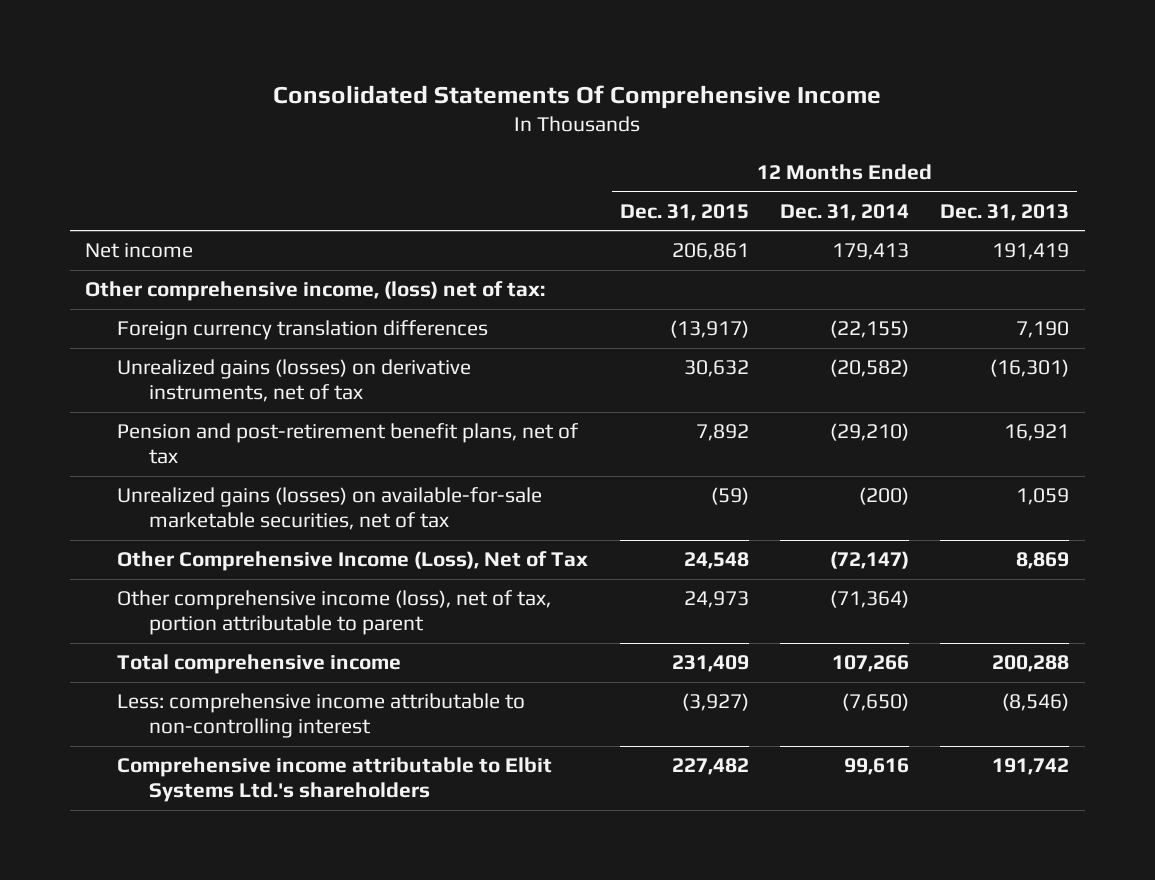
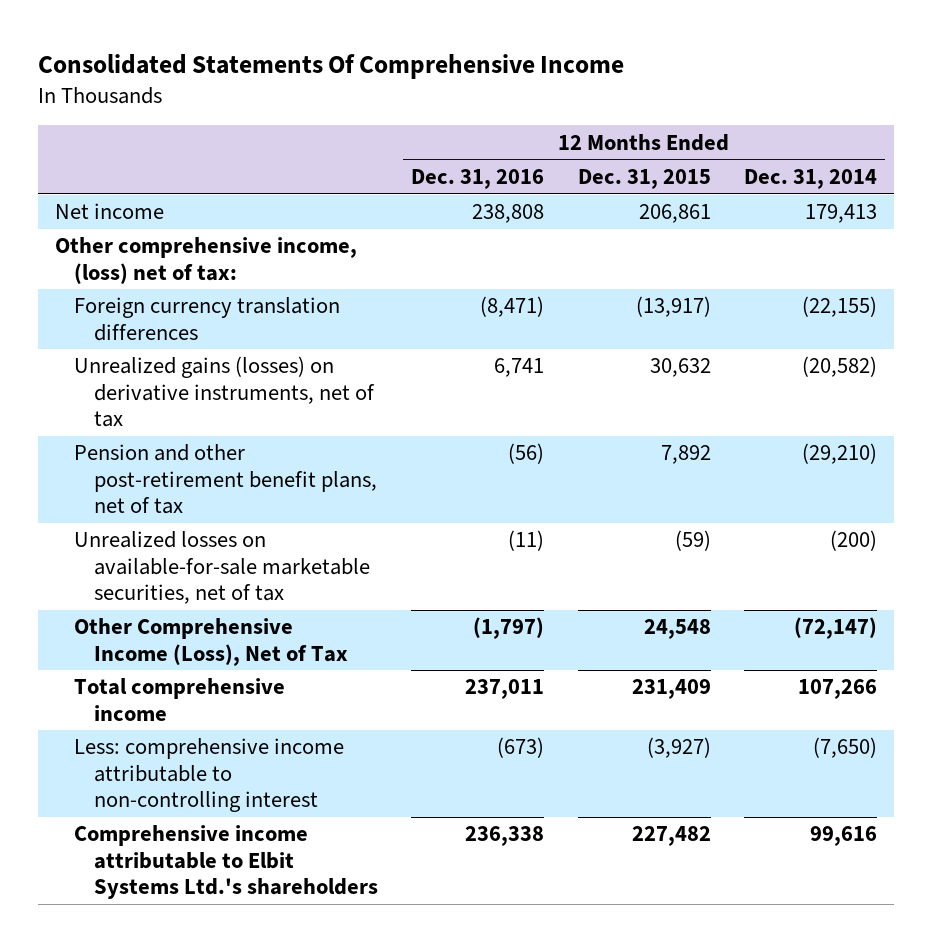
[940,203,1070,221] Dec. 31, 2013 -> none
none -> [411,168,545,189] Dec. 31, 2016
[117,423,580,464] Pension and post-retirement benefit plans, net of tax -> [74,444,378,515] Pension and other post-retirement benefit plans, net of tax
[117,487,543,530] Unrealized gains (losses) on available-for-sale marketable securities, net of tax -> [74,531,371,605] Unrealized losses on available-for-sale marketable securities, net of tax
[117,590,552,635] Other comprehensive income (loss), net of tax, portion attributable to parent -> none

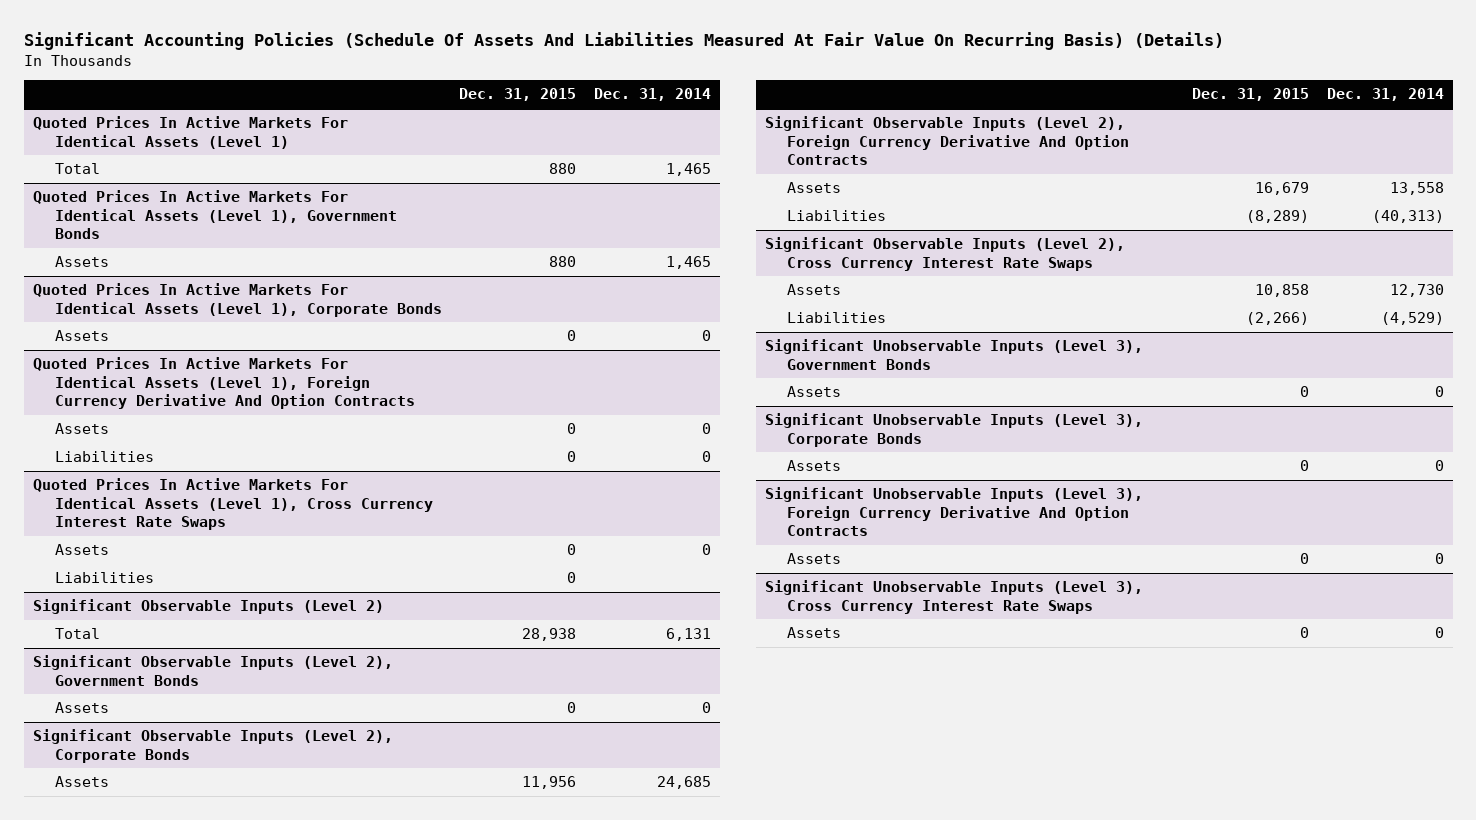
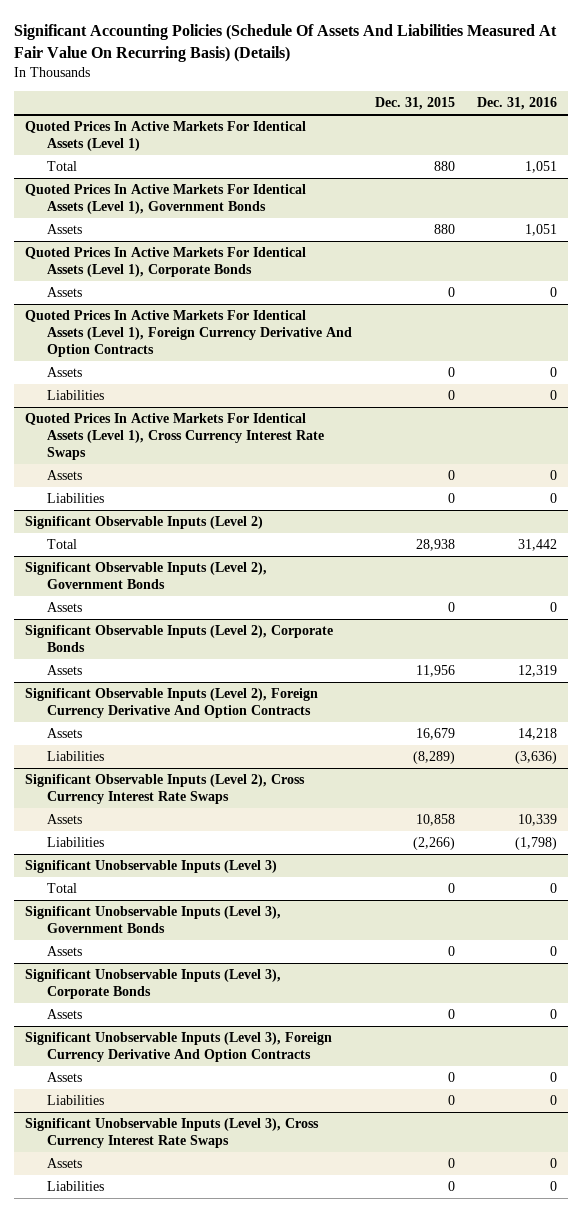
[594,88,712,102] Dec. 31, 2014 -> none
none -> [476,97,557,111] Dec. 31, 2016
none -> [24,860,277,874] Significant Unobservable Inputs (Level 3)
none -> [47,883,78,894] Total
none -> [47,1095,105,1106] Liabilities
none -> [47,1181,105,1192] Liabilities

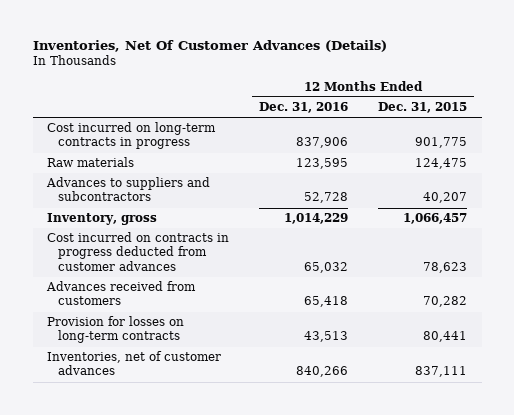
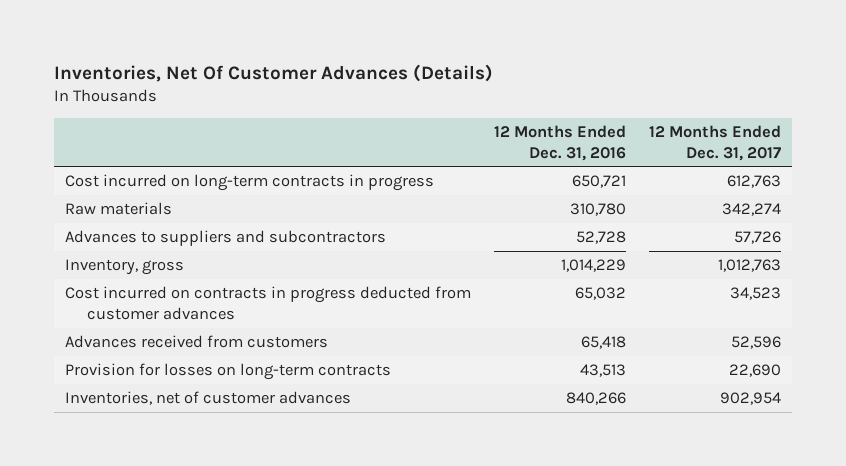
[377,102,467,114] Dec. 31, 2015 -> none
none -> [648,124,781,161] 12 Months Ended Dec. 31, 2017
[296,137,349,149] 837,906 -> [571,174,626,188] 650,721
[296,158,349,170] 123,595 -> [569,202,626,216] 310,780

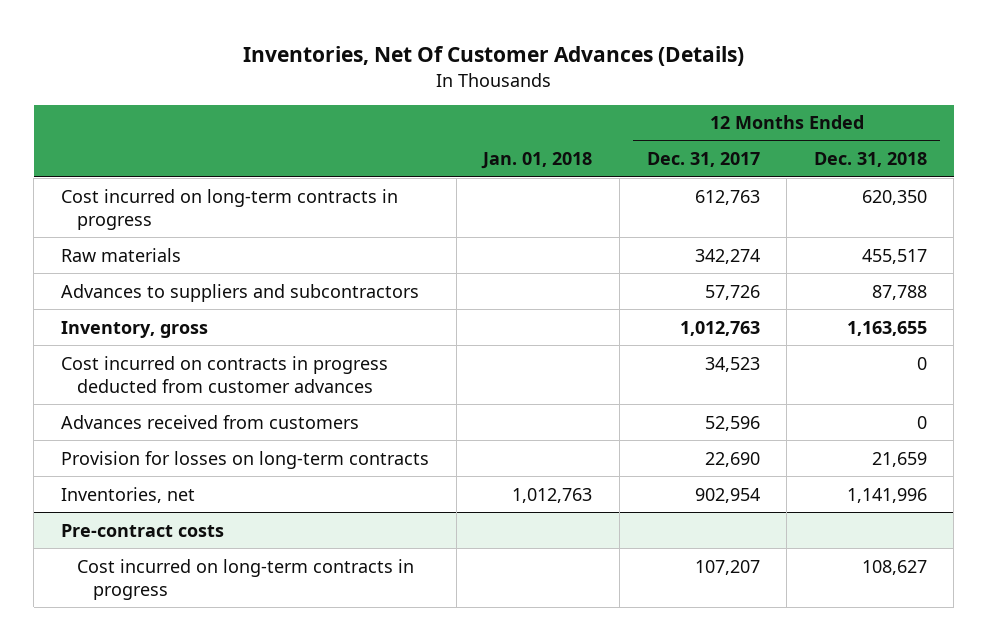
[493,124,626,161] 12 Months Ended Dec. 31, 2016 -> none
none -> [481,152,593,170] Jan. 01, 2018
none -> [813,152,927,168] Dec. 31, 2018
[65,390,352,405] Inventories, net of customer advances -> [61,486,196,503] Inventories, net
none -> [61,523,225,537] Pre-contract costs
none -> [77,558,415,600] Cost incurred on long-term contracts in progress

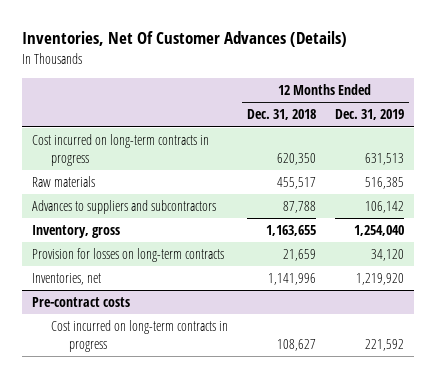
[481,152,593,170] Jan. 01, 2018 -> none
[646,152,760,168] Dec. 31, 2017 -> none
none -> [335,109,405,121] Dec. 31, 2019
[61,355,389,393] Cost incurred on contracts in progress deducted from customer advances -> none
[61,414,360,429] Advances received from customers -> none

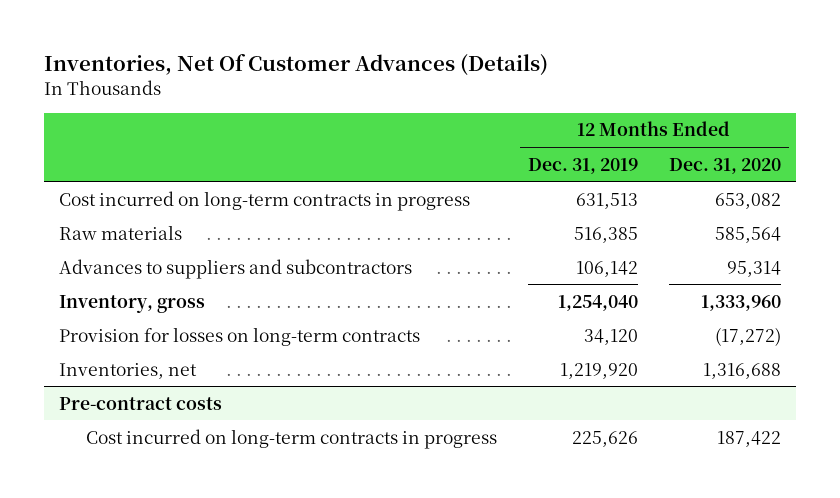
[246,109,316,121] Dec. 31, 2018 -> none
none -> [668,157,781,174] Dec. 31, 2020
[365,338,405,351] 221,592 -> [571,430,638,447] 225,626

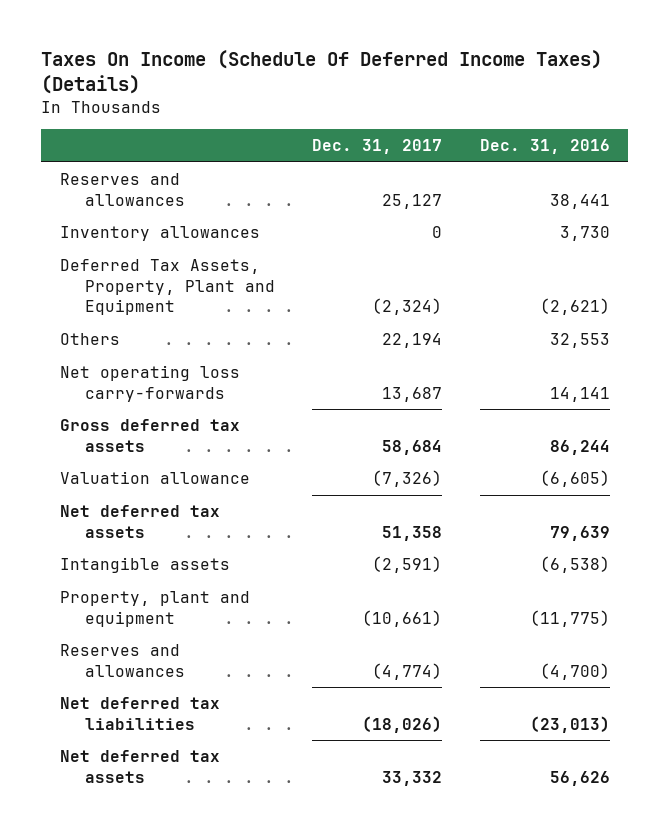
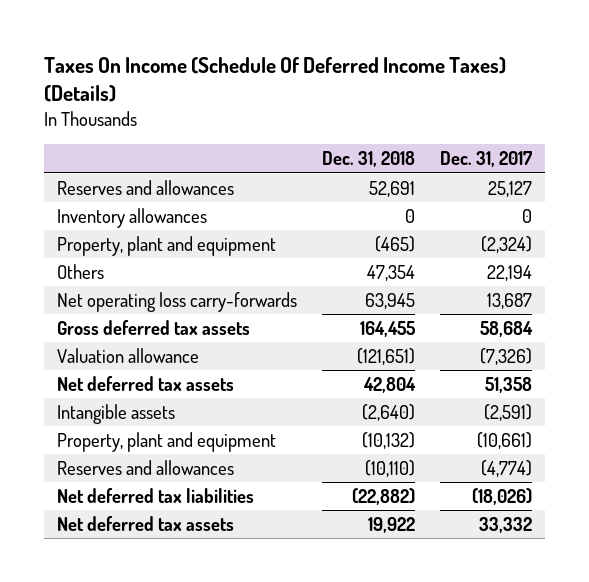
[479,139,610,155] Dec. 31, 2016 -> none
none -> [321,151,415,168] Dec. 31, 2018
[59,259,275,316] Deferred Tax Assets, Property, Plant and Equipment -> [56,235,276,256] Property, plant and equipment

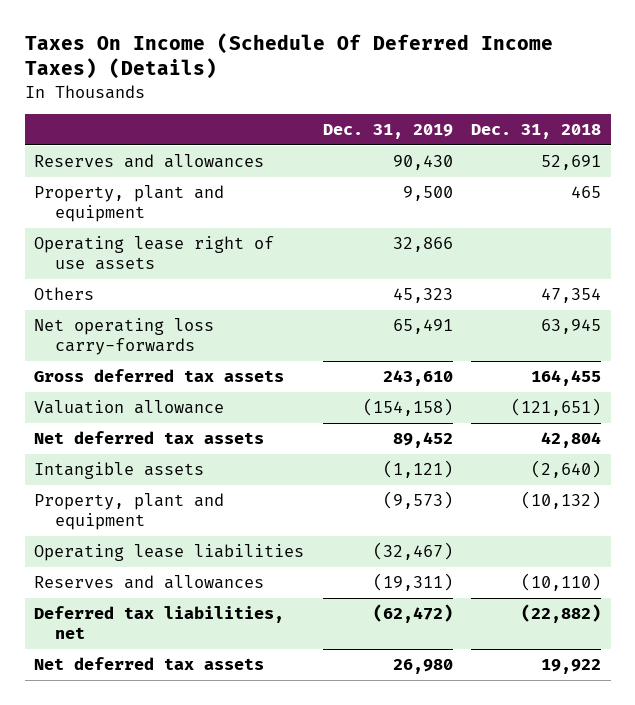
[440,151,533,168] Dec. 31, 2017 -> none
none -> [322,124,453,140] Dec. 31, 2019
[56,207,207,228] Inventory allowances -> none
[374,235,415,252] (465) -> [571,186,602,199] 465
none -> [33,236,274,271] Operating lease right of use assets
none -> [33,544,304,562] Operating lease liabilities
[56,487,254,503] Net deferred tax liabilities -> [33,606,284,640] Deferred tax liabilities, net

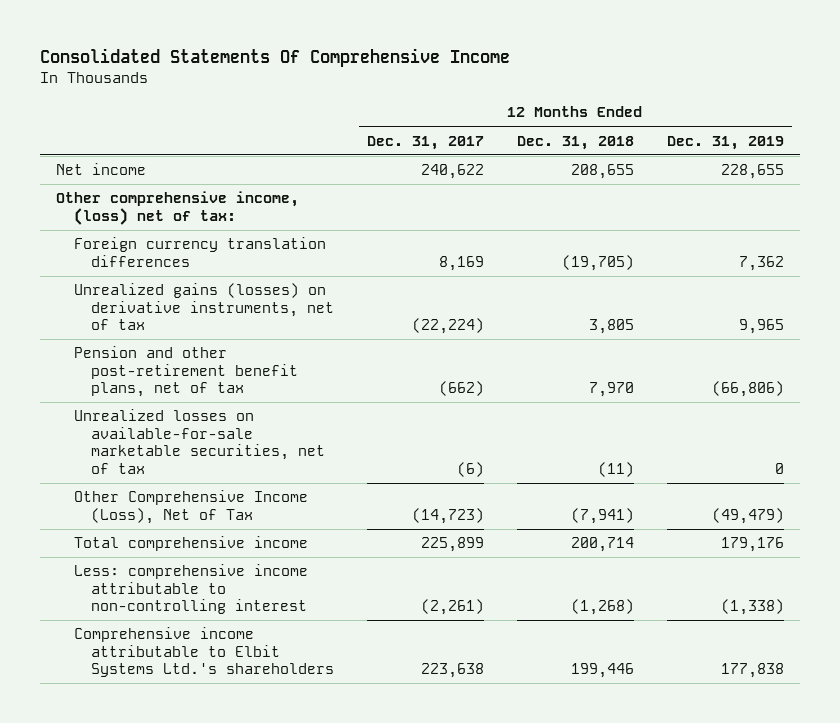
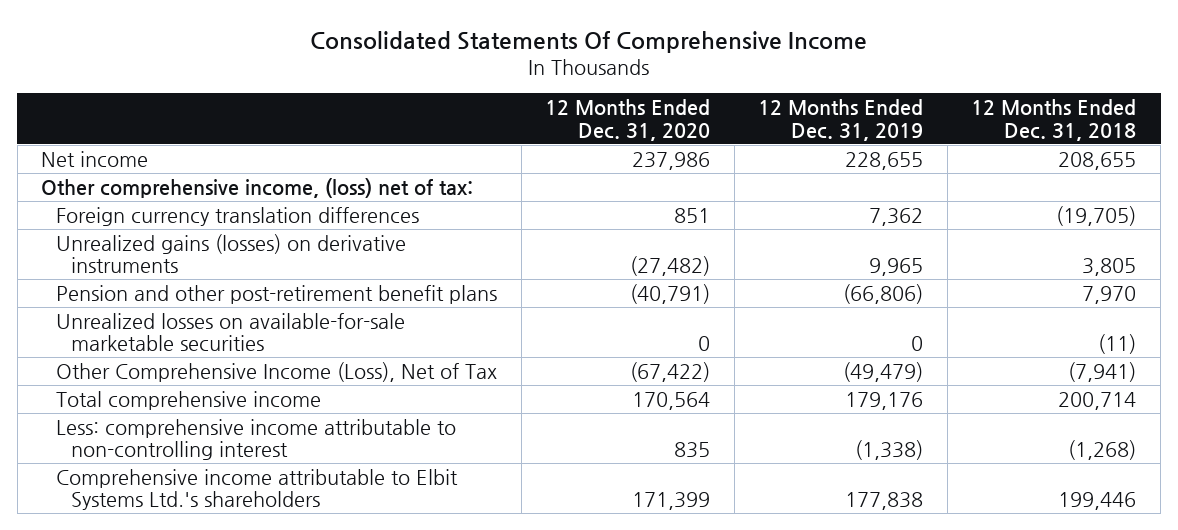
[367,135,485,150] Dec. 31, 2017 -> none
none -> [545,99,711,141] 12 Months Ended Dec. 31, 2020
[73,283,335,331] Unrealized gains (losses) on derivative instruments, net of tax -> [56,233,407,274] Unrealized gains (losses) on derivative instruments
[73,346,299,398] Pension and other post-retirement benefit plans, net of tax -> [56,284,498,304] Pension and other post-retirement benefit plans
[73,409,326,475] Unrealized losses on available-for-sale marketable securities, net of tax -> [56,312,406,352] Unrealized losses on available-for-sale marketable securities

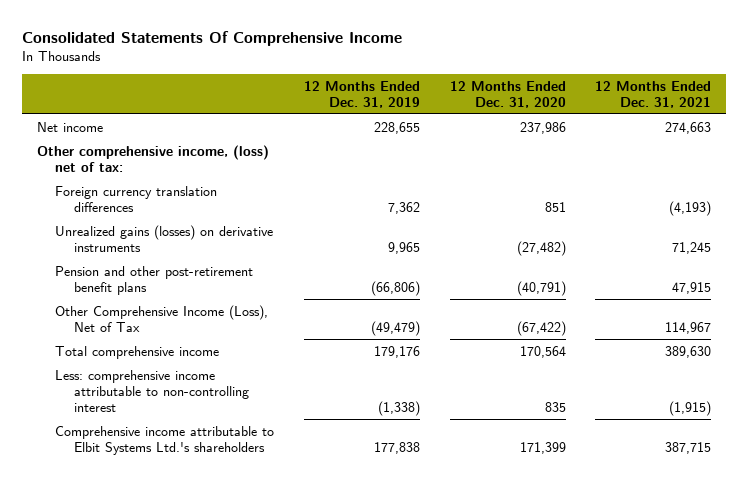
[971,99,1137,141] 12 Months Ended Dec. 31, 2018 -> none
none -> [595,80,712,108] 12 Months Ended Dec. 31, 2021
[56,312,406,352] Unrealized losses on available-for-sale marketable securities -> none

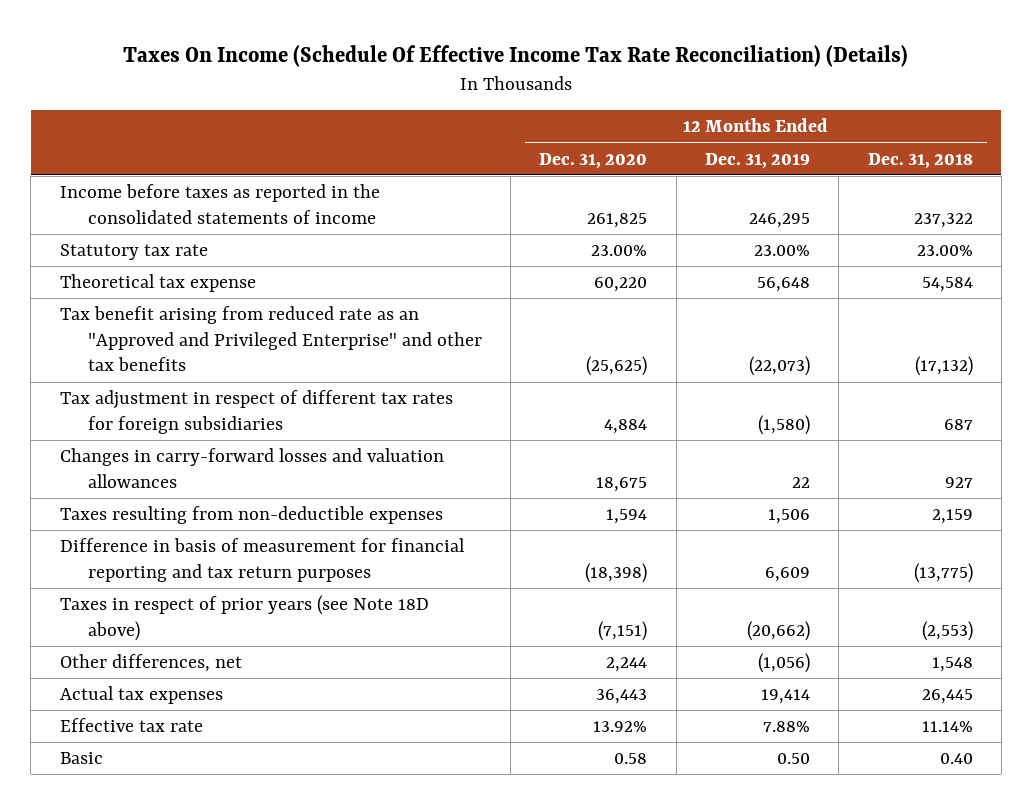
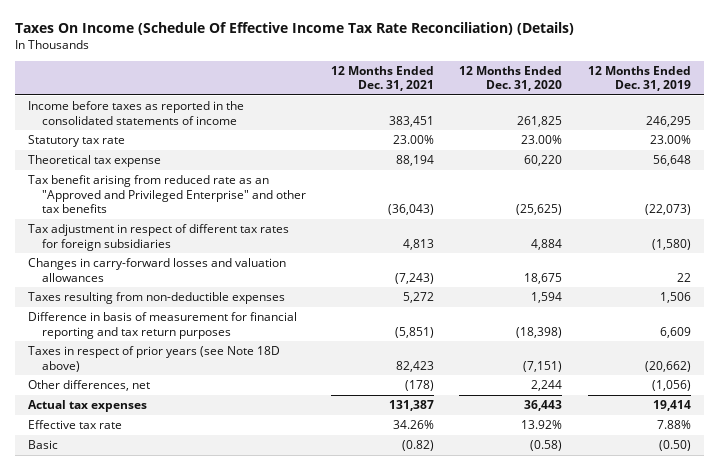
[867,152,973,169] Dec. 31, 2018 -> none
none -> [331,65,435,92] 12 Months Ended Dec. 31, 2021
[614,753,648,765] 0.58 -> [530,440,563,452] (0.58)
[777,753,811,765] 0.50 -> [658,440,691,452] (0.50)

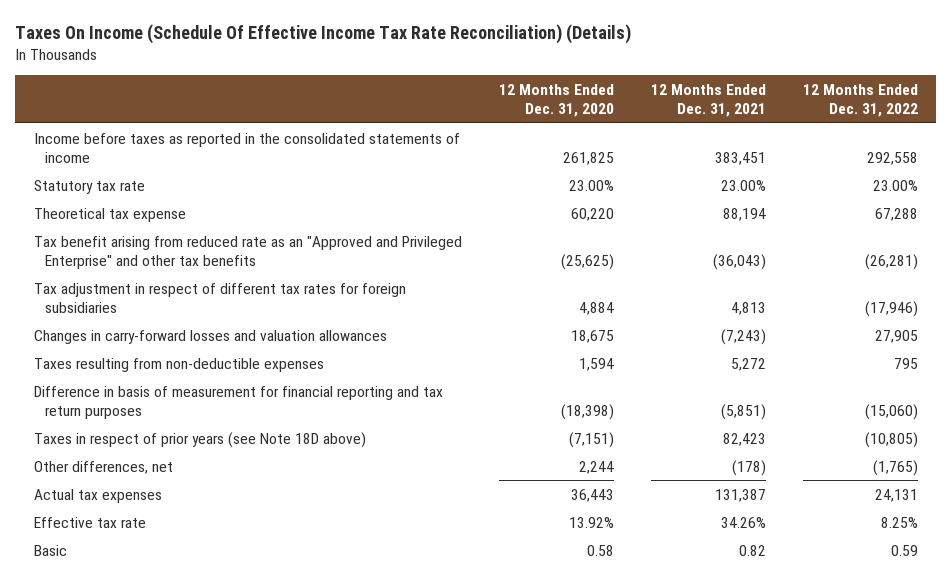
[587,65,691,92] 12 Months Ended Dec. 31, 2019 -> none
none -> [802,84,918,118] 12 Months Ended Dec. 31, 2022
[402,440,435,452] (0.82) -> [738,544,766,556] 0.82
[530,440,563,452] (0.58) -> [586,544,614,556] 0.58

